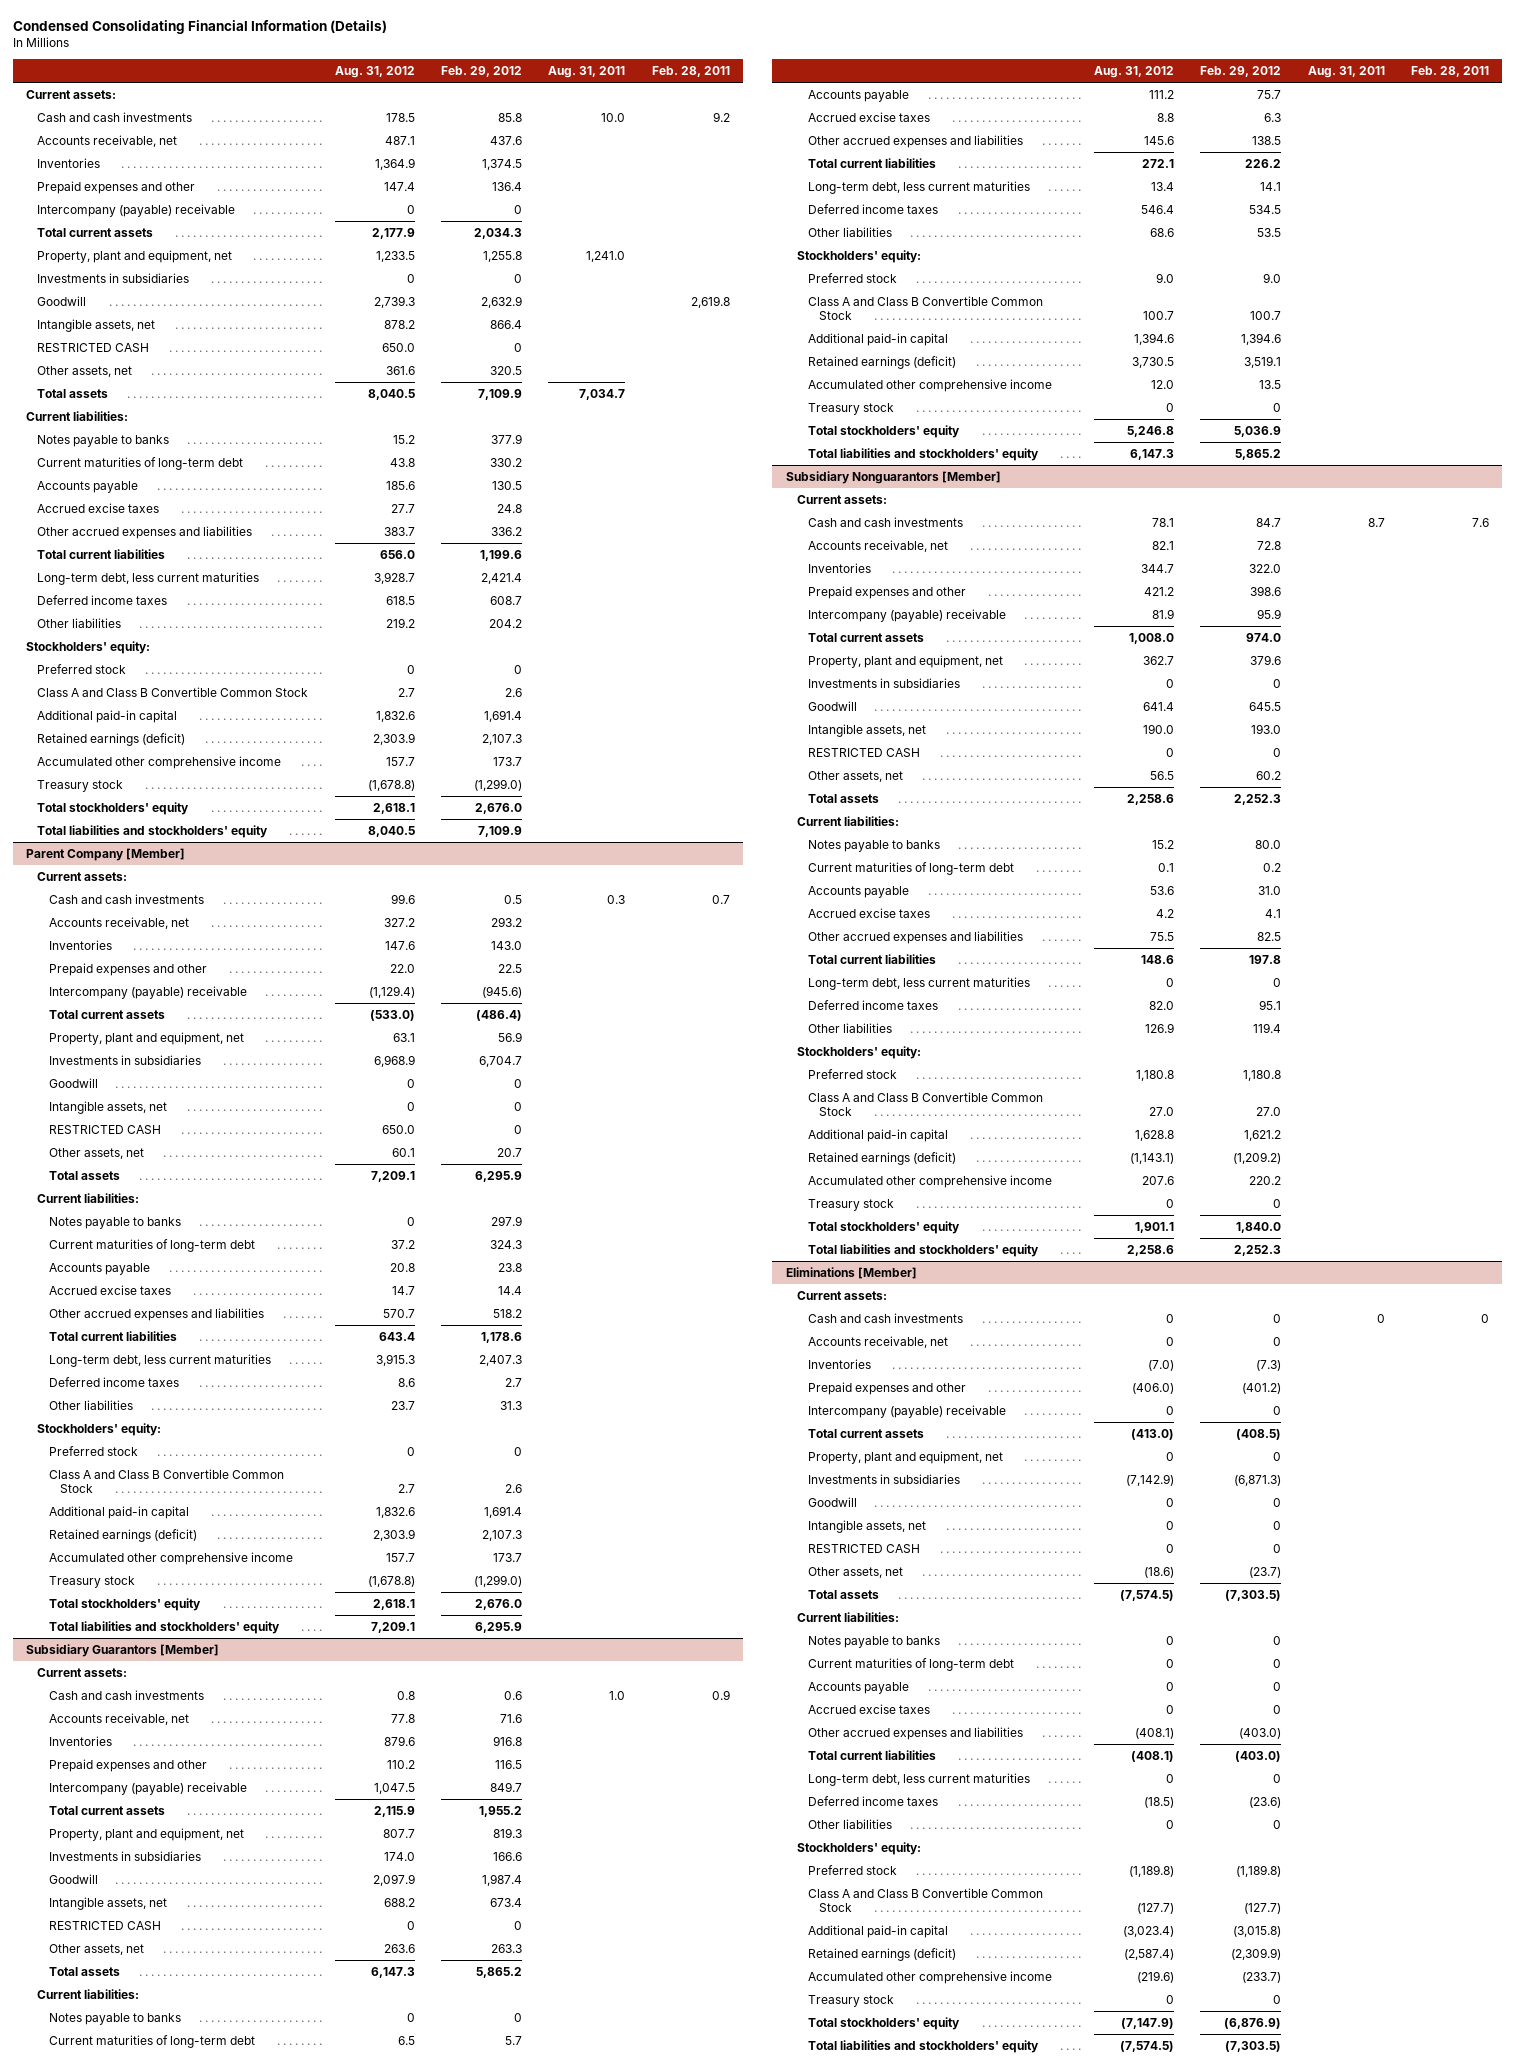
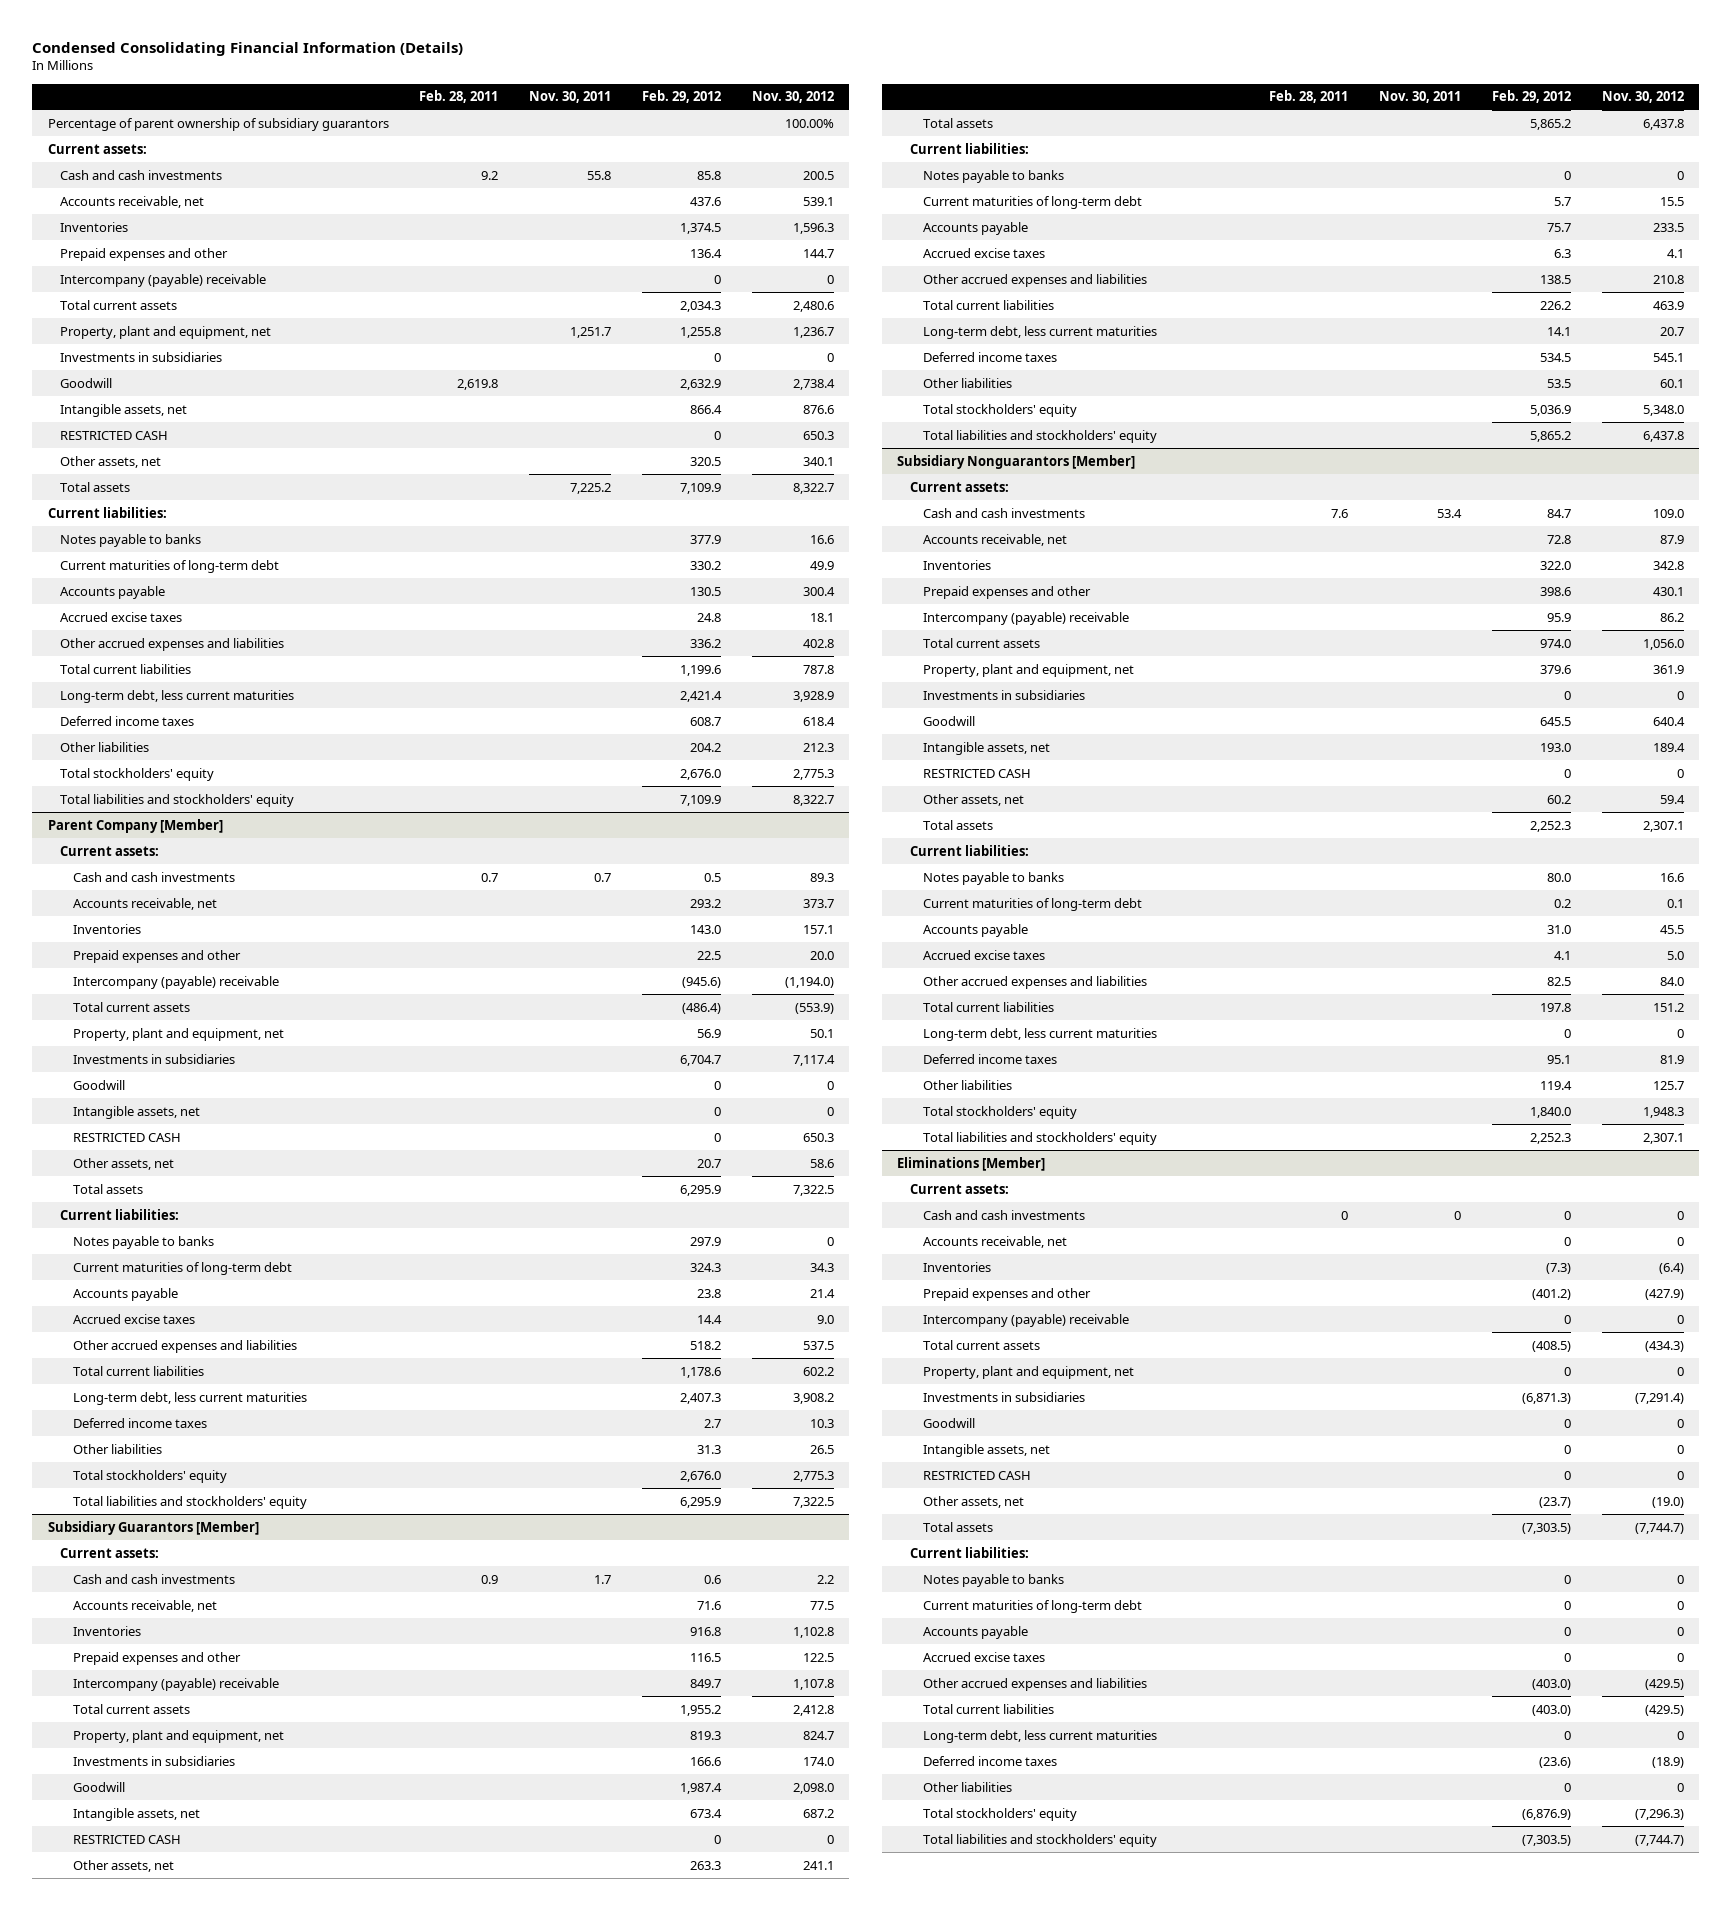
[334,65,415,78] Aug. 31, 2012 -> none
[548,65,626,78] Aug. 31, 2011 -> none
none -> [529,91,612,104] Nov. 30, 2011
none -> [751,91,834,104] Nov. 30, 2012
none -> [47,117,389,131] Percentage of parent ownership of subsidiary guarantors
[26,640,151,654] Stockholders' equity: -> none
[37,663,127,674] Preferred stock -> none
[37,686,309,697] Class A and Class B Convertible Common Stock -> none
[37,709,178,723] Additional paid-in capital -> none
[37,732,186,746] Retained earnings (deficit) -> none
[37,755,282,769] Accumulated other comprehensive income -> none
[37,779,124,792] Treasury stock -> none
[37,1422,162,1436] Stockholders' equity: -> none
[48,1445,138,1456] Preferred stock -> none
[48,1468,284,1493] Class A and Class B Convertible Common Stock -> none
[48,1505,189,1519] Additional paid-in capital -> none
[48,1528,197,1542] Retained earnings (deficit) -> none
[48,1551,293,1565] Accumulated other comprehensive income -> none
[48,1575,135,1588] Treasury stock -> none
[796,249,921,263] Stockholders' equity: -> none
[808,272,898,283] Preferred stock -> none
[808,295,1044,320] Class A and Class B Convertible Common Stock -> none
[808,332,949,346] Additional paid-in capital -> none
[808,355,957,369] Retained earnings (deficit) -> none
[808,378,1053,392] Accumulated other comprehensive income -> none
[808,402,895,415] Treasury stock -> none
[796,1045,921,1059] Stockholders' equity: -> none
[808,1068,898,1079] Preferred stock -> none
[808,1091,1044,1116] Class A and Class B Convertible Common Stock -> none
[808,1128,949,1142] Additional paid-in capital -> none
[808,1151,957,1165] Retained earnings (deficit) -> none
[808,1174,1053,1188] Accumulated other comprehensive income -> none
[808,1198,895,1211] Treasury stock -> none
[796,1841,921,1855] Stockholders' equity: -> none
[808,1864,898,1875] Preferred stock -> none
[808,1887,1044,1912] Class A and Class B Convertible Common Stock -> none
[808,1924,949,1938] Additional paid-in capital -> none
[808,1947,957,1961] Retained earnings (deficit) -> none
[808,1970,1053,1984] Accumulated other comprehensive income -> none
[808,1994,895,2007] Treasury stock -> none

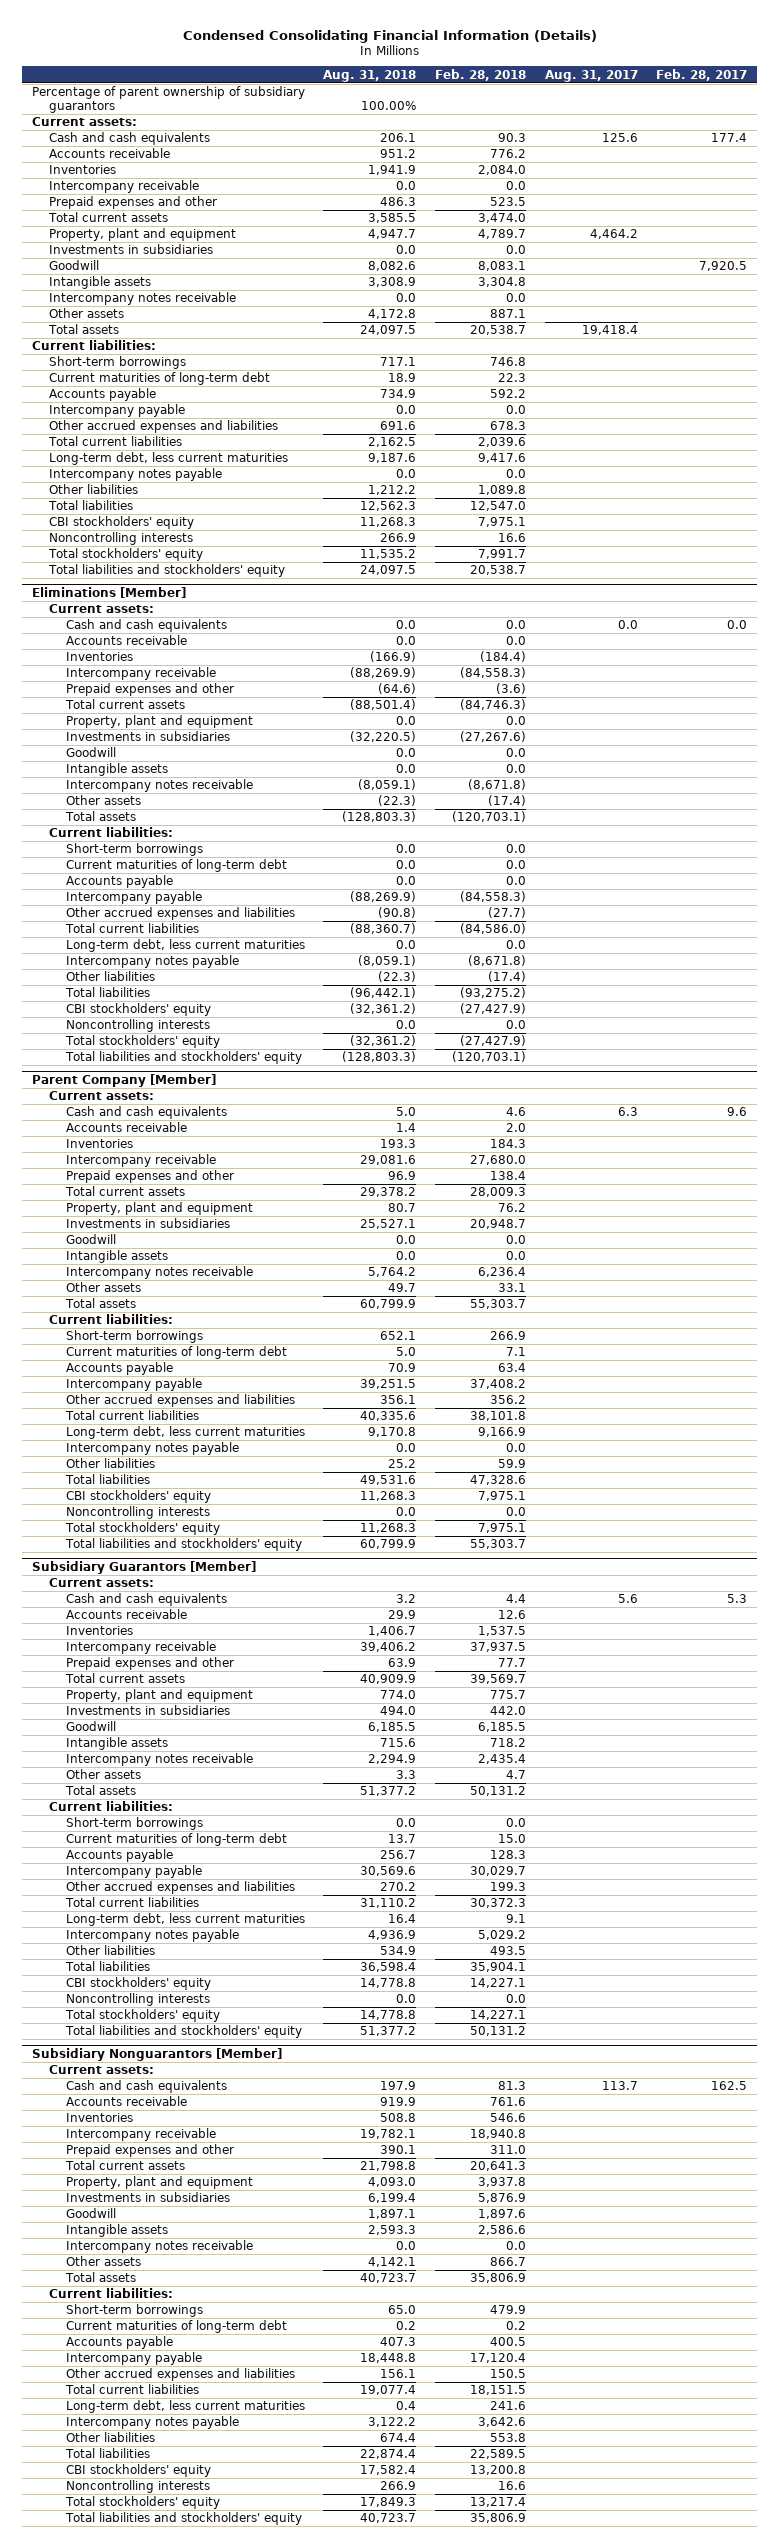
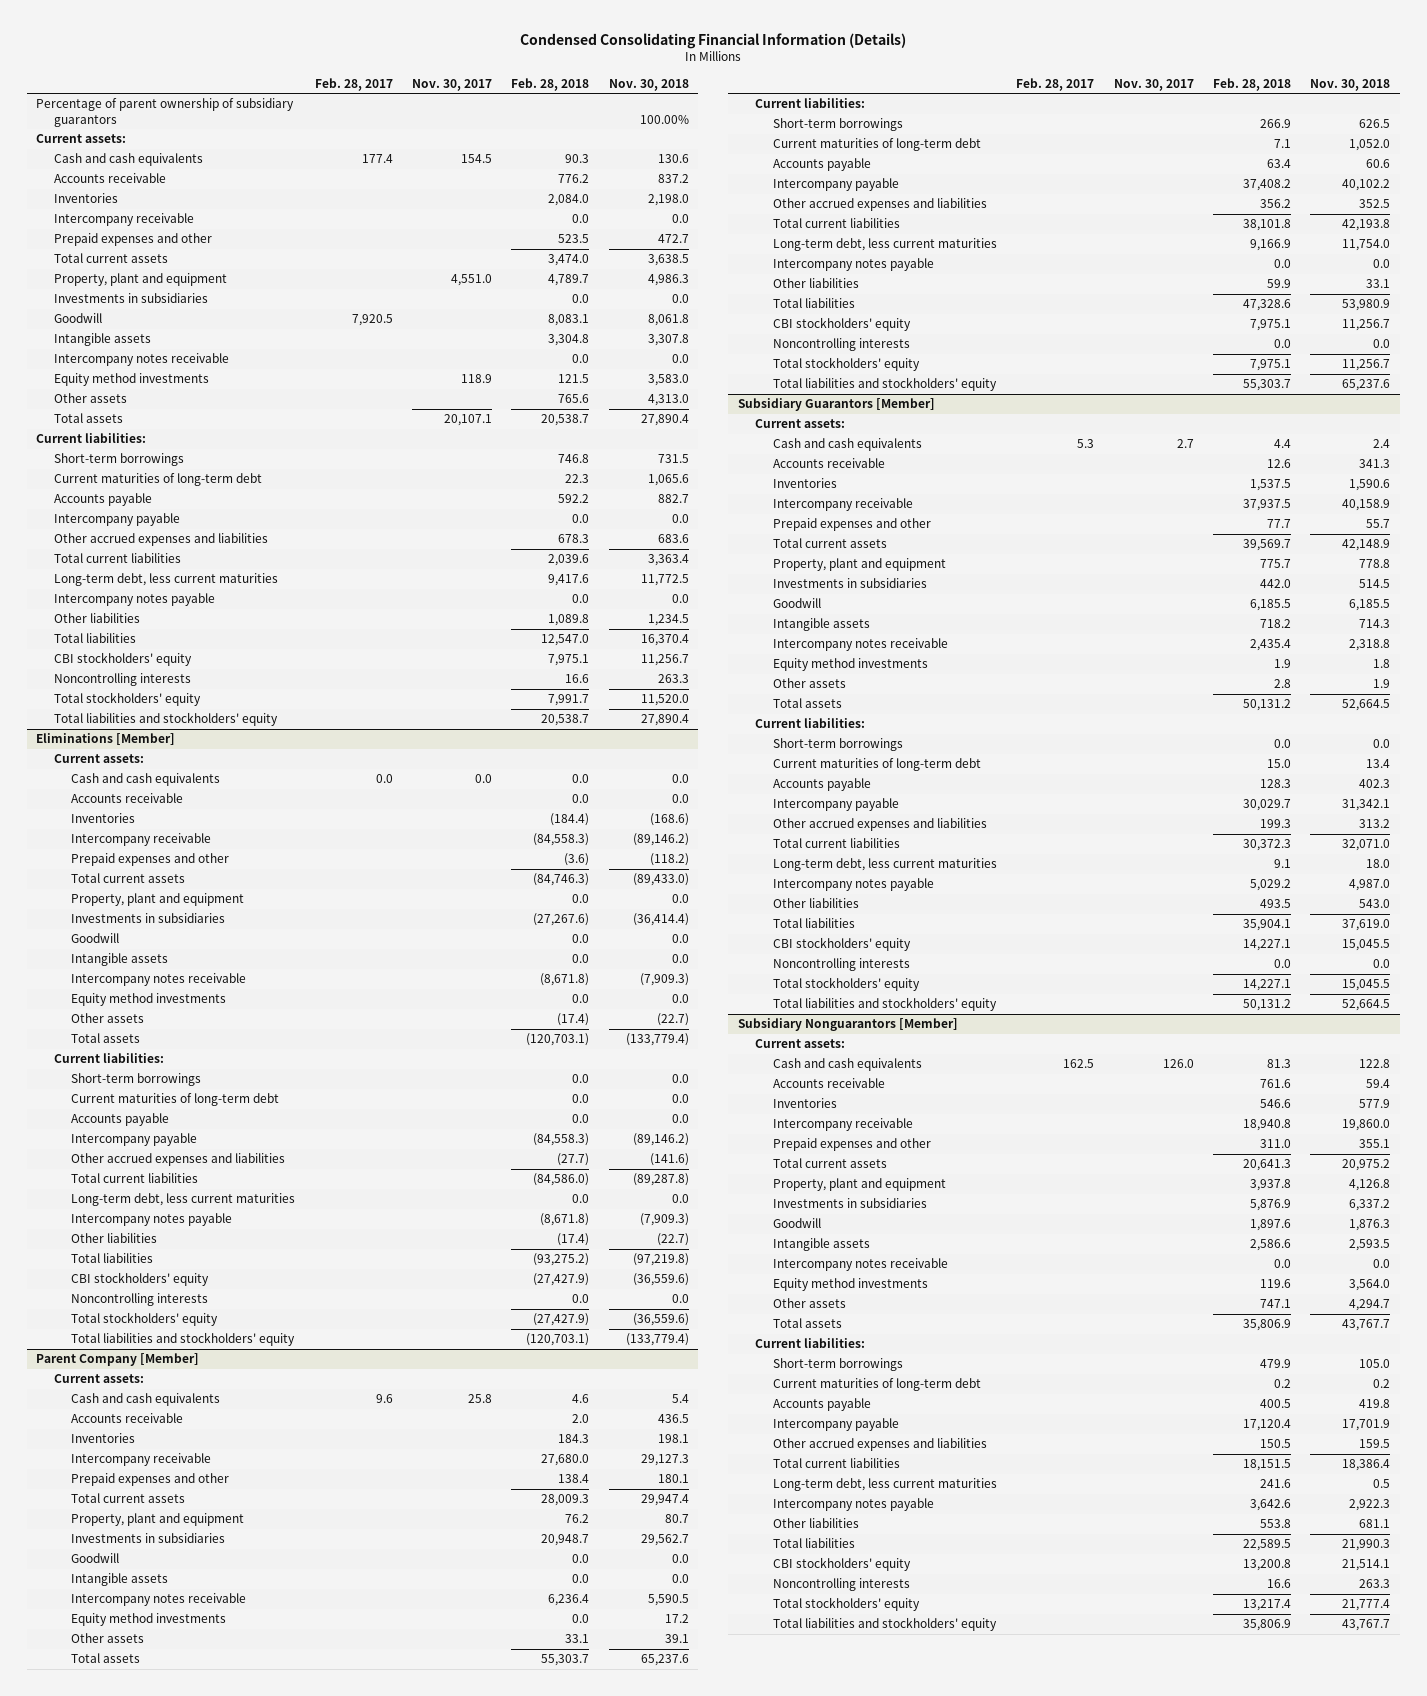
[323,69,417,82] Aug. 31, 2018 -> none
[544,69,638,82] Aug. 31, 2017 -> none
none -> [411,78,492,91] Nov. 30, 2017
none -> [608,78,689,91] Nov. 30, 2018
none -> [53,373,209,387] Equity method investments
[490,309,527,319] 887.1 -> [558,394,590,404] 765.6
none -> [71,993,227,1007] Equity method investments
none -> [71,1613,227,1627] Equity method investments
none -> [772,658,928,672] Equity method investments
[506,1770,527,1780] 4.7 -> [1274,679,1292,689] 2.8
none -> [772,1278,928,1292] Equity method investments
[490,2257,527,2267] 866.7 -> [1260,1299,1292,1309] 747.1

